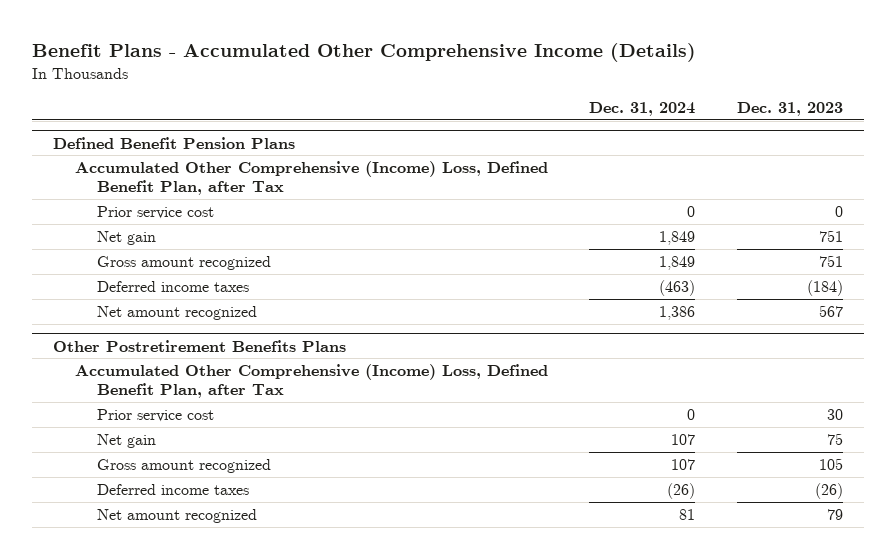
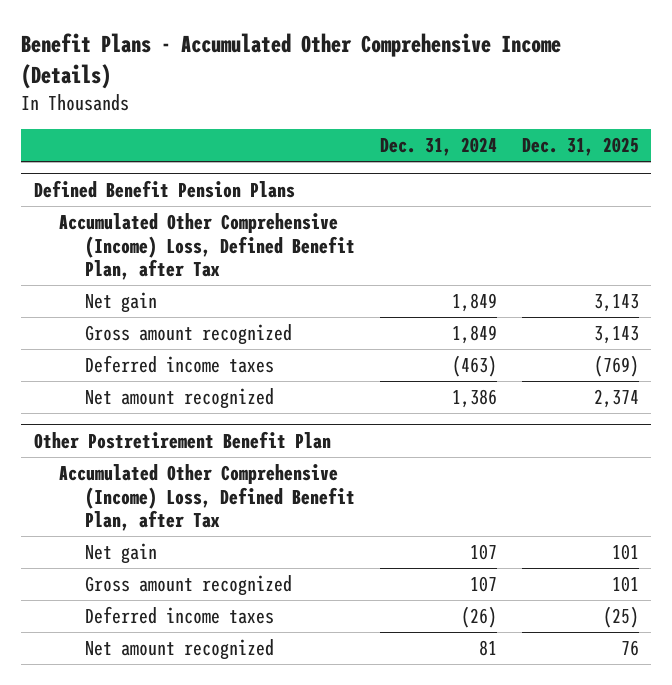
[737,101,844,116] Dec. 31, 2023 -> none
none -> [521,137,639,157] Dec. 31, 2025
[96,205,214,219] Prior service cost -> none
[53,339,347,352] Other Postretirement Benefits Plans -> [33,430,331,449] Other Postretirement Benefit Plan
[96,408,214,422] Prior service cost -> none

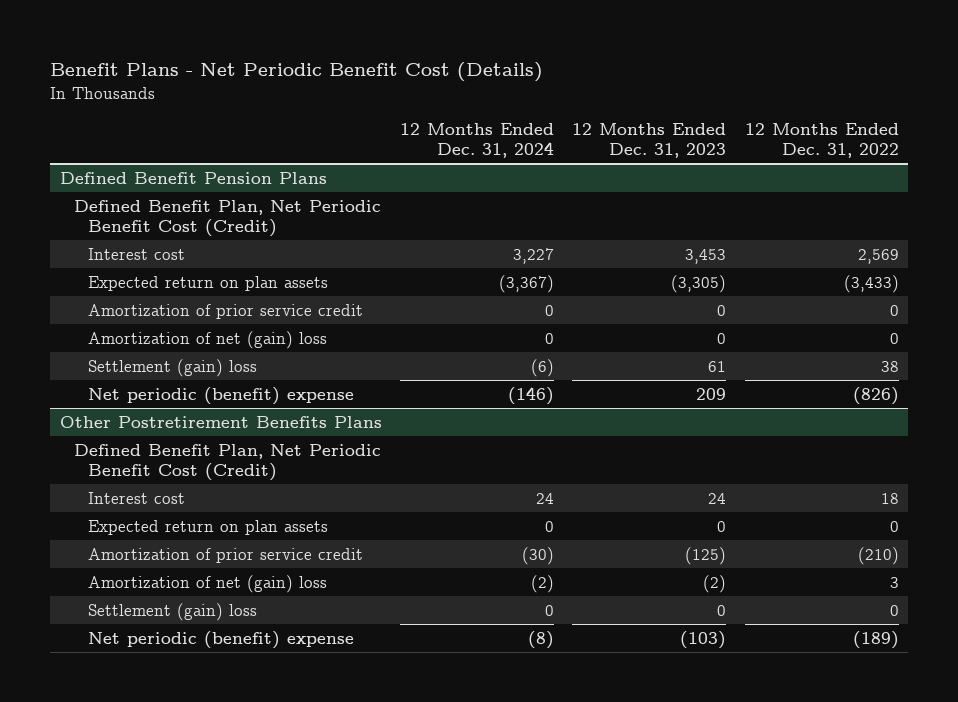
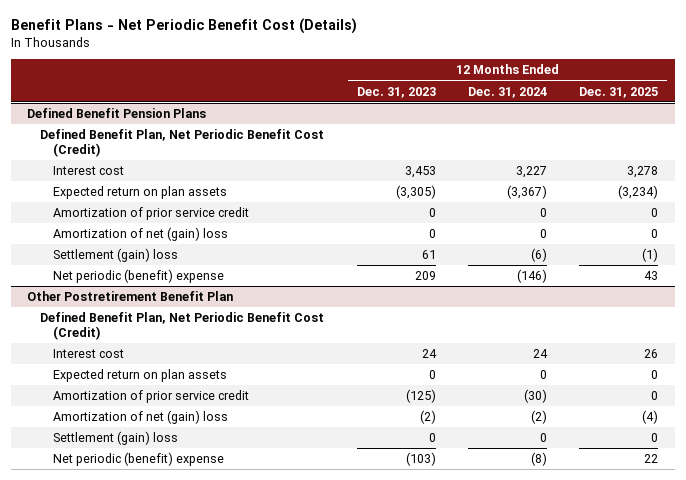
[744,122,899,159] 12 Months Ended Dec. 31, 2022 -> none
none -> [579,86,659,98] Dec. 31, 2025
[59,415,382,428] Other Postretirement Benefits Plans -> [27,290,234,301] Other Postretirement Benefit Plan

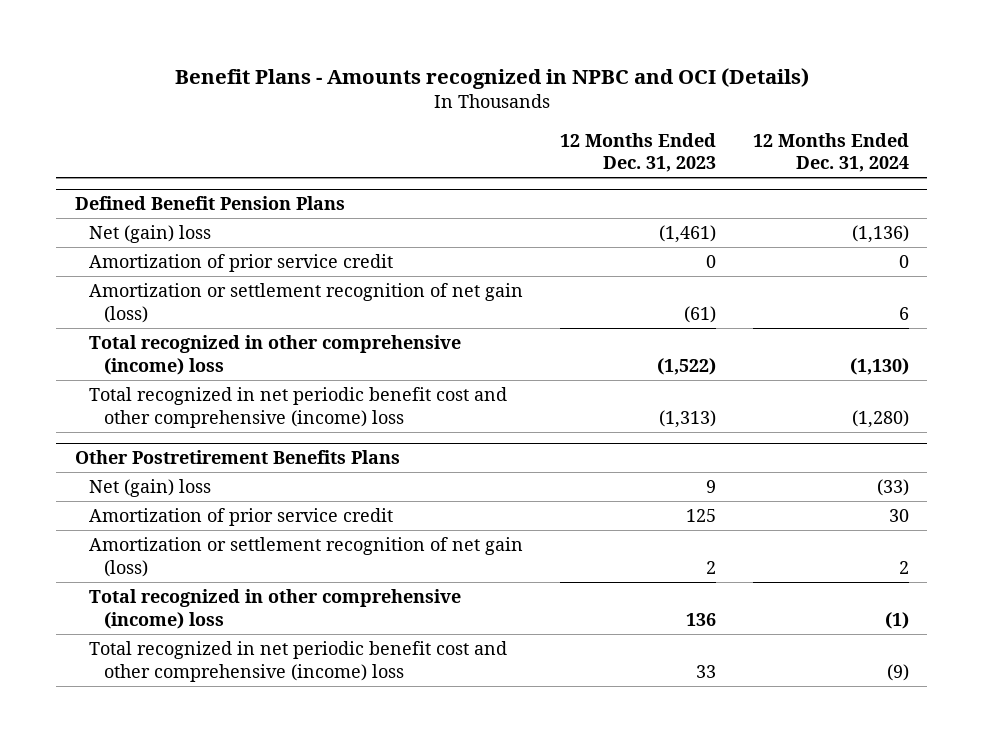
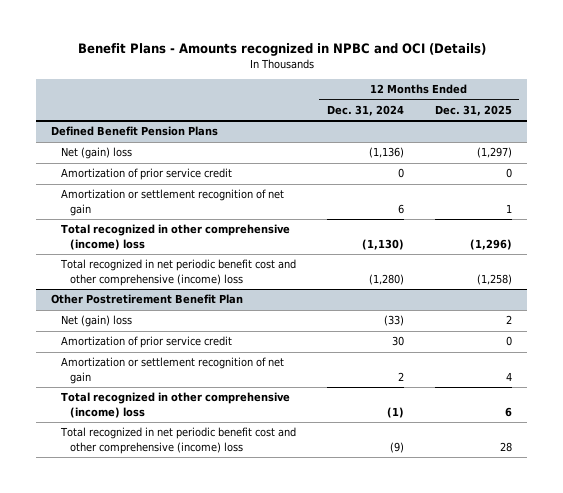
[559,132,716,173] 12 Months Ended Dec. 31, 2023 -> none
none -> [434,105,512,117] Dec. 31, 2025
[89,282,524,323] Amortization or settlement recognition of net gain (loss) -> [60,189,284,216] Amortization or settlement recognition of net gain
[74,450,400,465] Other Postretirement Benefits Plans -> [51,294,244,305] Other Postretirement Benefit Plan
[89,536,524,577] Amortization or settlement recognition of net gain (loss) -> [60,357,284,384] Amortization or settlement recognition of net gain

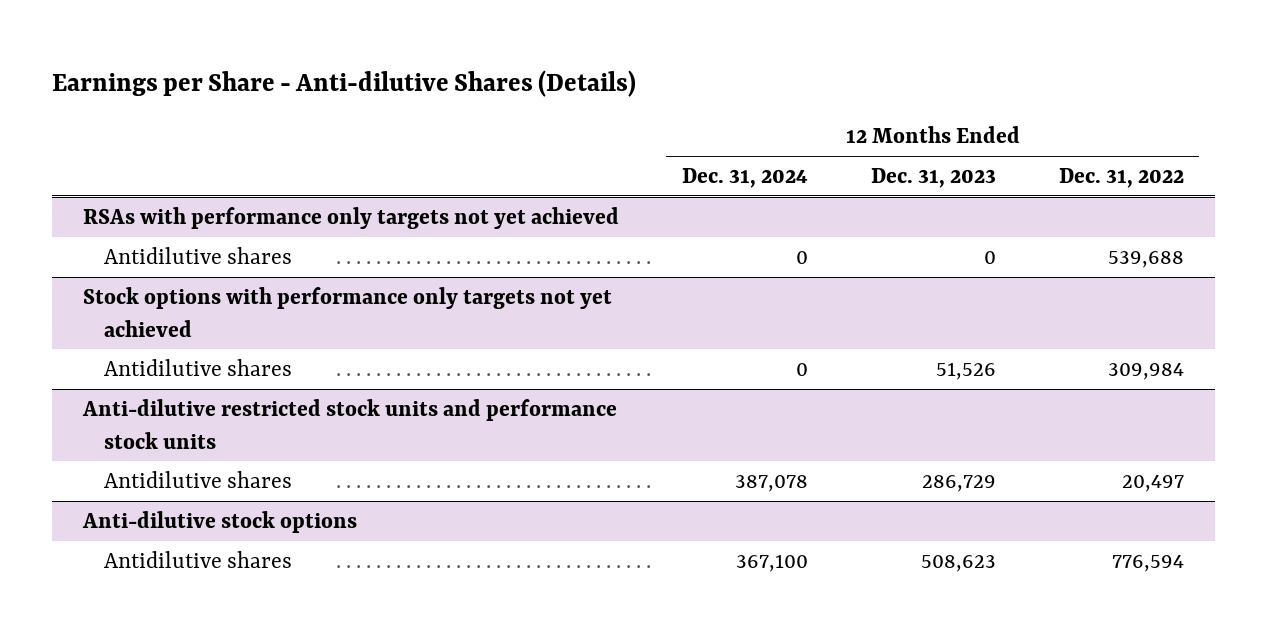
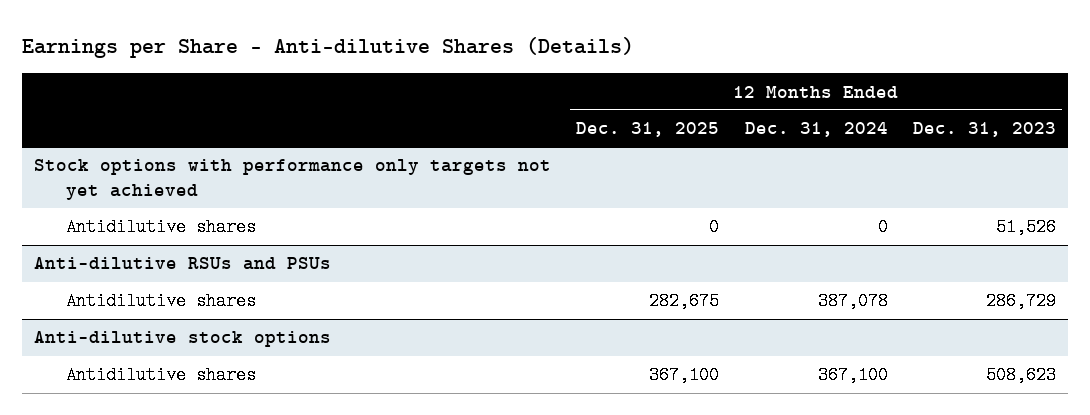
[1058,168,1184,189] Dec. 31, 2022 -> none
none -> [576,122,720,138] Dec. 31, 2025
[83,207,620,230] RSAs with performance only targets not yet achieved -> none
[104,247,293,265] Antidilutive shares -> none
[82,399,618,449] Anti-dilutive restricted stock units and performance stock units -> [34,257,332,271] Anti-dilutive RSUs and PSUs

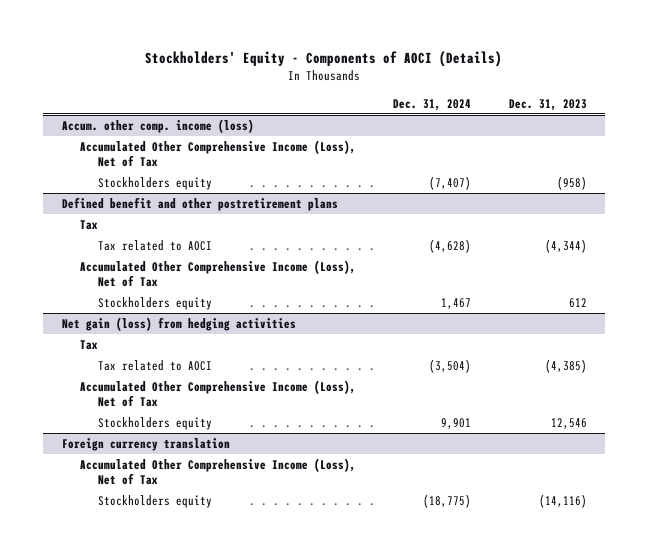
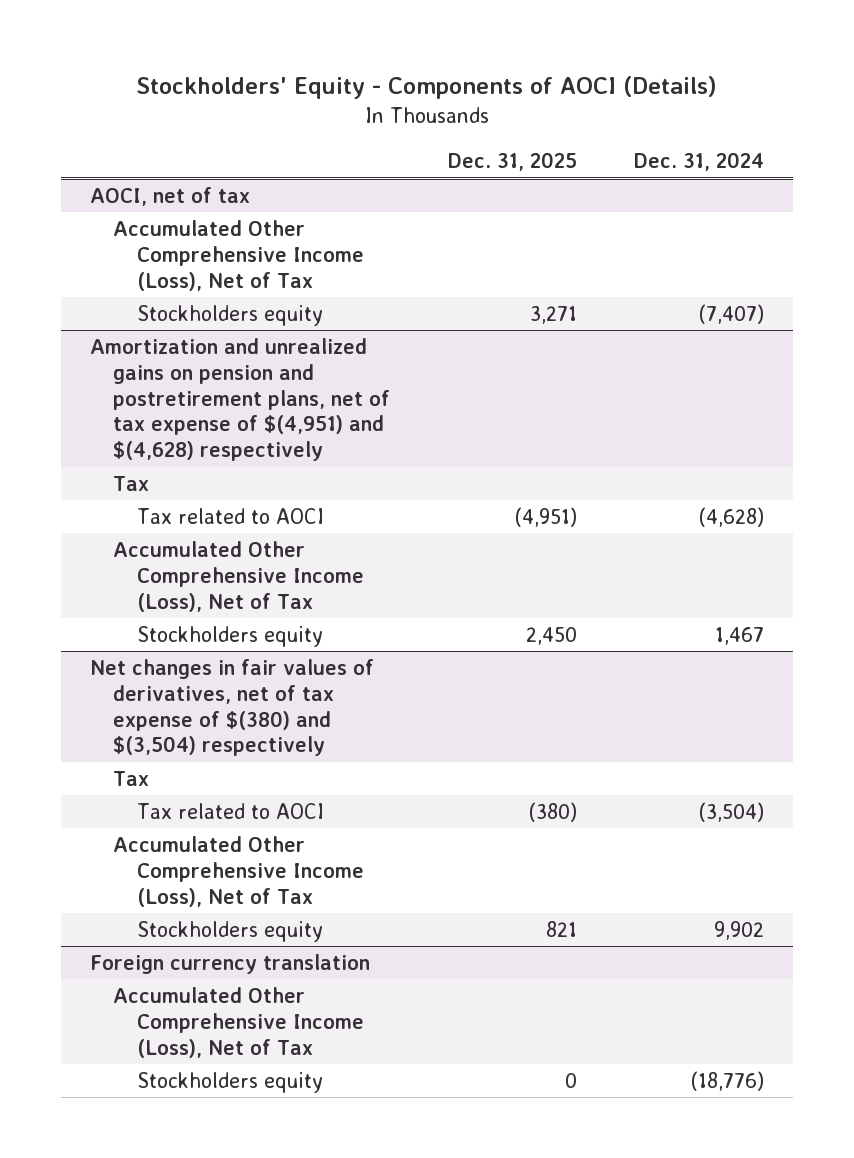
[508,98,587,111] Dec. 31, 2023 -> none
none -> [447,152,577,172] Dec. 31, 2025
[61,118,254,133] Accum. other comp. income (loss) -> [89,186,250,206] AOCI, net of tax
[61,196,338,211] Defined benefit and other postretirement plans -> [89,337,391,462] Amortization and unrealized gains on pension and postretirement plans, net of tax expense of $(4,951) and $(4,628) respectively
[61,316,296,331] Net gain (loss) from hedging activities -> [89,658,374,757] Net changes in fair values of derivatives, net of tax expense of $(380) and $(3,504) respectively
[441,417,472,429] 9,901 -> [714,920,765,940] 9,902
[423,493,472,508] (18,775) -> [691,1070,765,1091] (18,776)

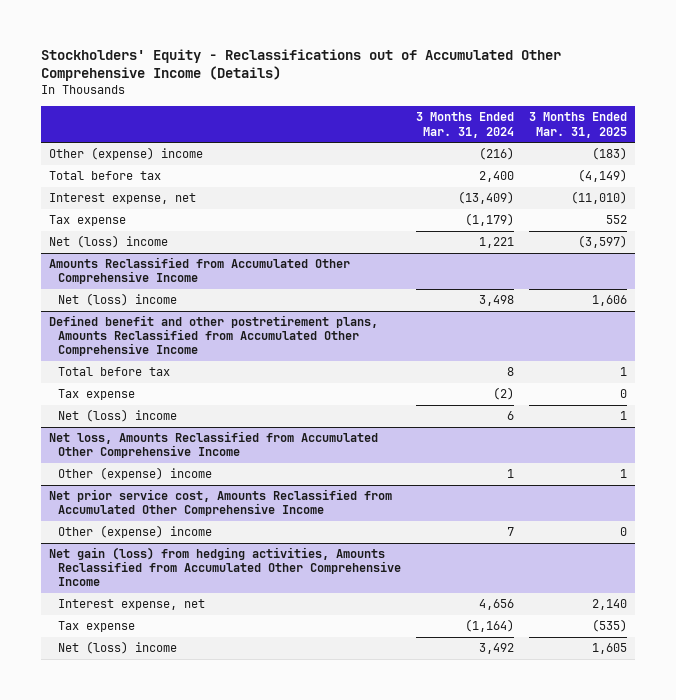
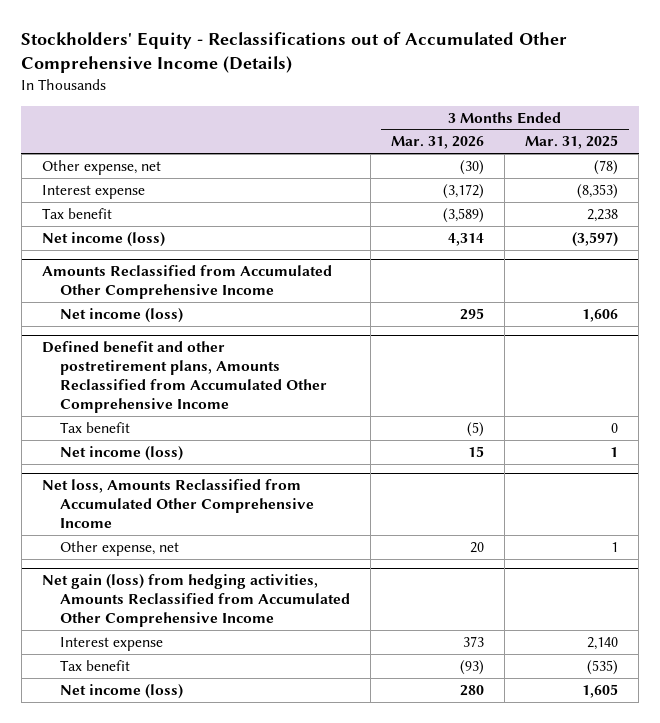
[416,112,515,138] 3 Months Ended Mar. 31, 2024 -> none
none -> [391,136,485,150] Mar. 31, 2026
[48,171,161,181] Total before tax -> none
[48,147,203,161] Other (expense) income -> [41,159,161,175] Other expense, net
[592,147,628,161] (183) -> [594,159,619,175] (78)
[48,193,196,205] Interest expense, net -> [41,184,145,199] Interest expense
[571,191,628,205] (11,010) -> [577,183,619,199] (8,353)
[48,215,126,227] Tax expense -> [41,207,112,219] Tax benefit
[606,215,628,225] 552 -> [587,208,619,222] 2,238
[48,235,168,249] Net (loss) income -> [41,231,165,247] Net income (loss)
[58,293,178,307] Net (loss) income -> [60,307,184,323] Net income (loss)
[58,367,171,377] Total before tax -> none
[58,389,136,401] Tax expense -> [60,421,131,433] Tax benefit
[58,409,178,423] Net (loss) income -> [60,445,184,461] Net income (loss)
[48,489,392,517] Net prior service cost, Amounts Reclassified from Accumulated Other Comprehensive Income -> none
[58,525,213,539] Other (expense) income -> none
[58,467,213,481] Other (expense) income -> [60,540,180,556] Other expense, net
[58,599,206,611] Interest expense, net -> [60,636,164,651] Interest expense
[58,621,136,633] Tax expense -> [60,659,131,671] Tax benefit
[58,641,178,655] Net (loss) income -> [60,683,184,699] Net income (loss)

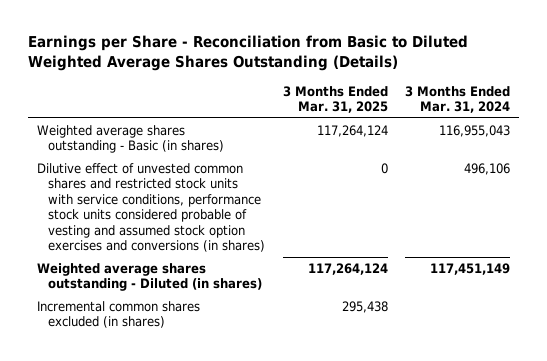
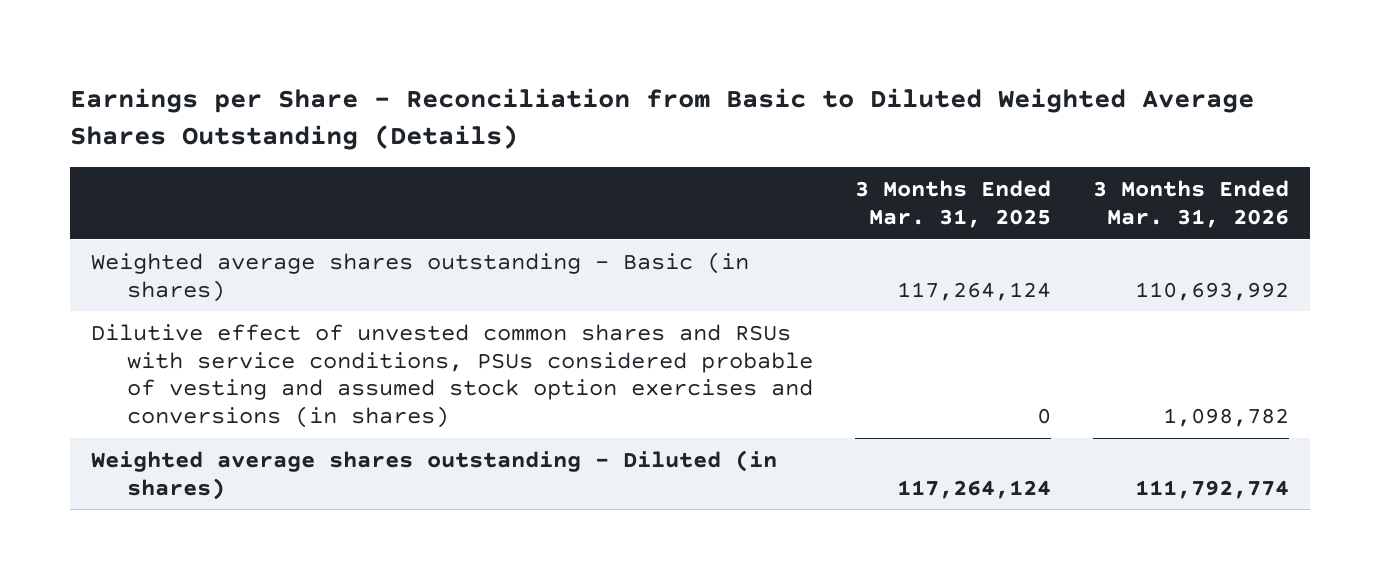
[405,85,511,113] 3 Months Ended Mar. 31, 2024 -> none
none -> [1092,180,1289,228] 3 Months Ended Mar. 31, 2026
[36,163,266,252] Dilutive effect of unvested common shares and restricted stock units with service conditions, performance stock units considered probable of vesting and assumed stock option exercises and conversions (in shares) -> [90,323,814,429] Dilutive effect of unvested common shares and RSUs with service conditions, PSUs considered probable of vesting and assumed stock option exercises and conversions (in shares)
[36,301,200,329] Incremental common shares excluded (in shares) -> none

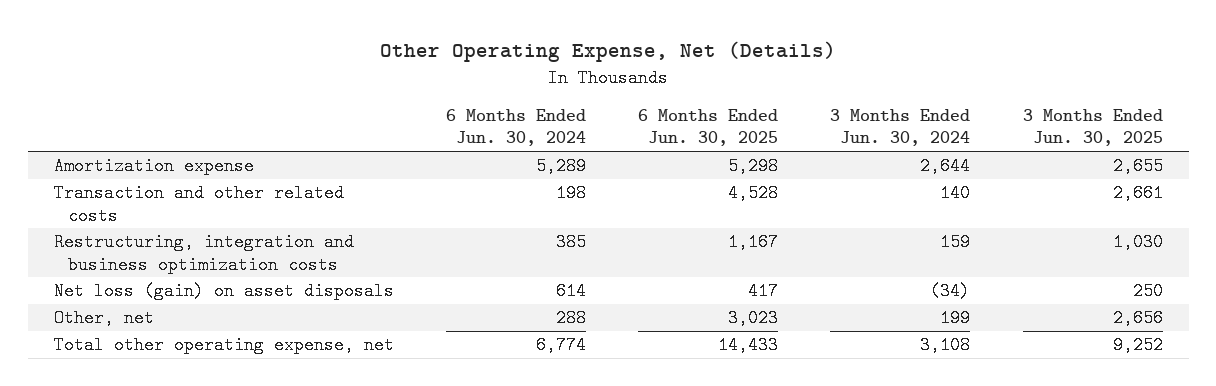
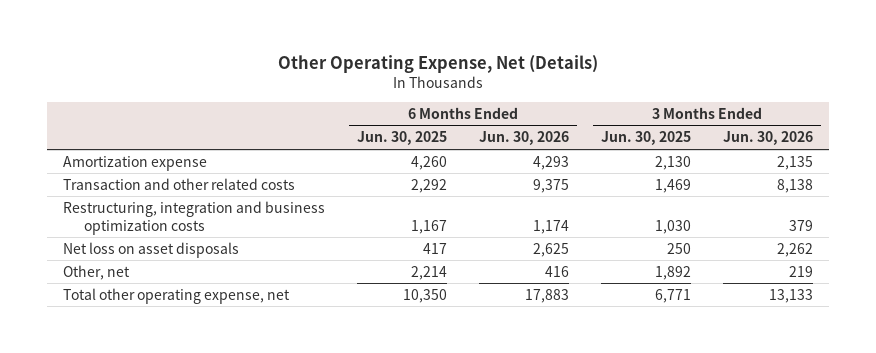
[445,109,586,147] 6 Months Ended Jun. 30, 2024 -> none
[830,109,971,147] 3 Months Ended Jun. 30, 2024 -> none
none -> [478,131,569,146] Jun. 30, 2026
none -> [723,131,814,146] Jun. 30, 2026
[728,157,779,176] 5,298 -> [410,155,447,170] 4,260
[1112,157,1163,176] 2,655 -> [654,155,691,170] 2,130
[728,184,779,203] 4,528 -> [410,178,447,193] 2,292
[1112,184,1163,203] 2,661 -> [654,178,691,193] 1,469
[53,282,394,301] Net loss (gain) on asset disposals -> [62,241,239,258] Net loss on asset disposals
[728,309,779,328] 3,023 -> [410,265,447,280] 2,214
[1112,309,1163,328] 2,656 -> [654,265,691,280] 1,892
[718,336,779,355] 14,433 -> [402,288,447,303] 10,350
[1112,336,1163,355] 9,252 -> [654,288,691,303] 6,771

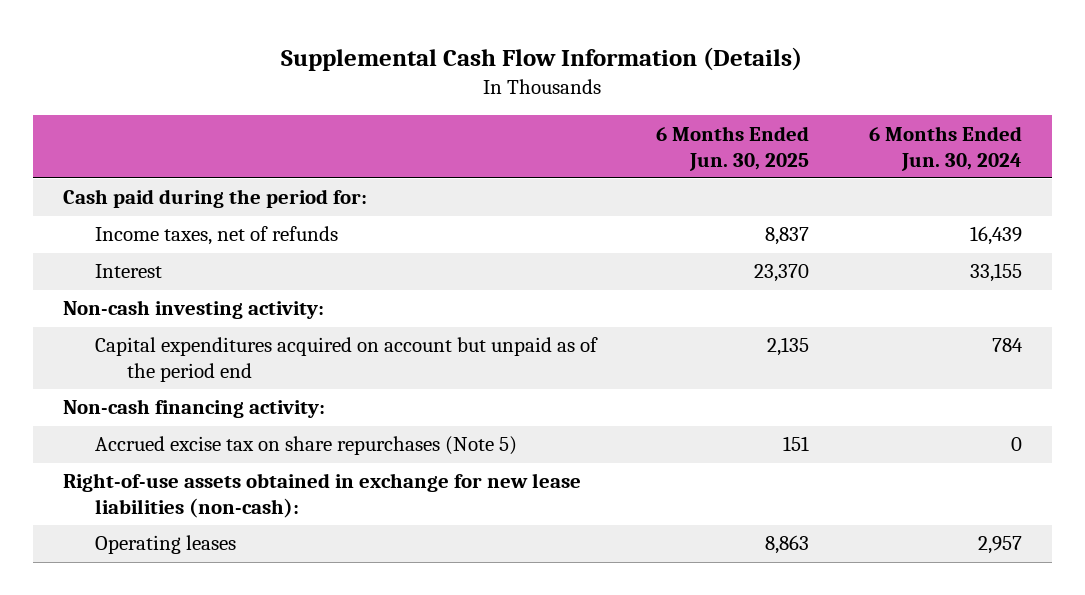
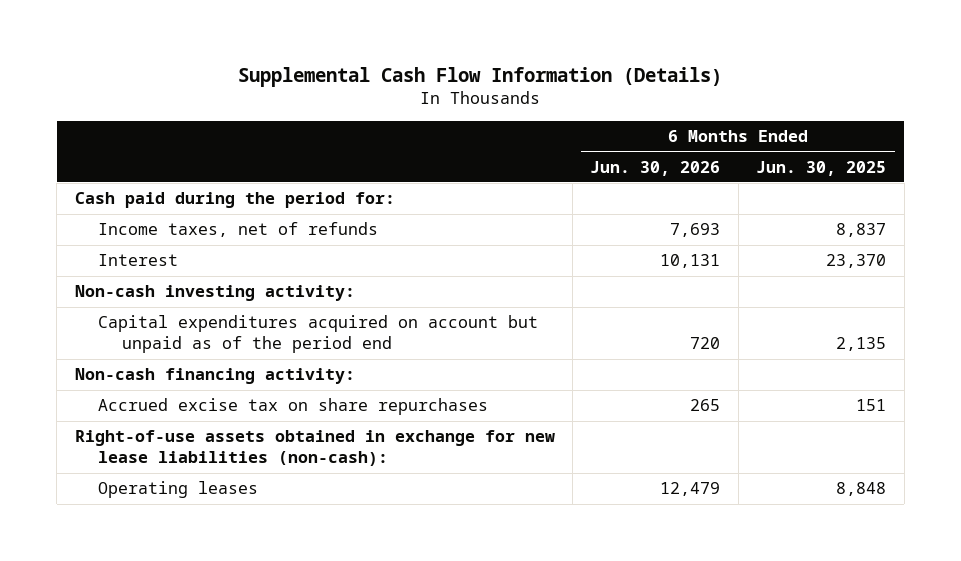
[869,125,1023,171] 6 Months Ended Jun. 30, 2024 -> none
none -> [590,160,721,176] Jun. 30, 2026
[94,436,517,456] Accrued excise tax on share repurchases (Note 5) -> [98,398,489,416] Accrued excise tax on share repurchases
[765,535,810,555] 8,863 -> [836,482,887,497] 8,848

